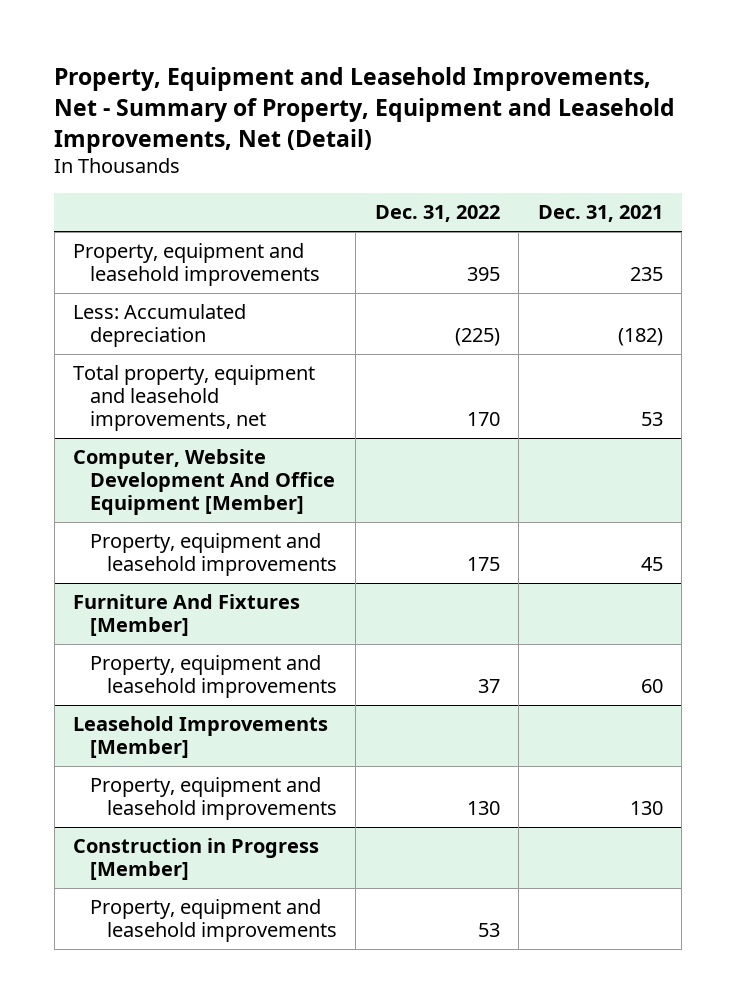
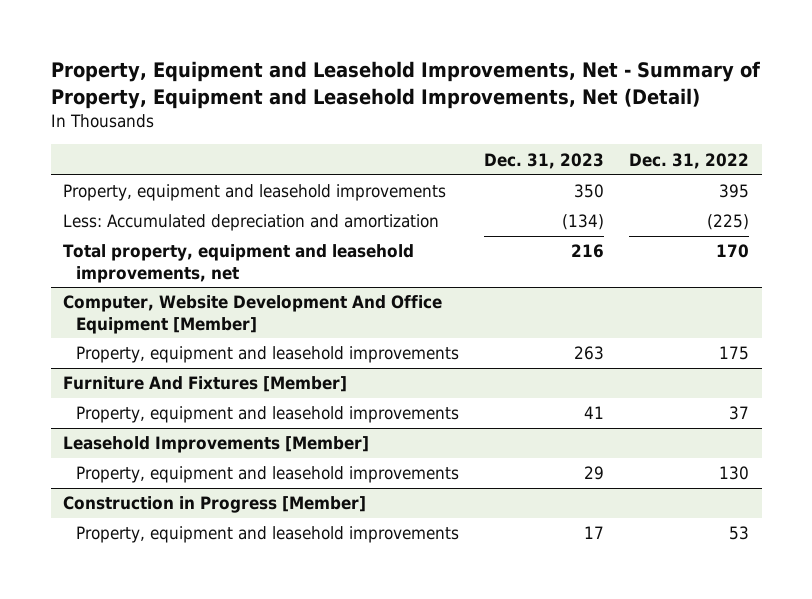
[537,205,663,223] Dec. 31, 2021 -> none
none -> [483,152,604,169] Dec. 31, 2023
[73,304,247,348] Less: Accumulated depreciation -> [63,214,440,232] Less: Accumulated depreciation and amortization

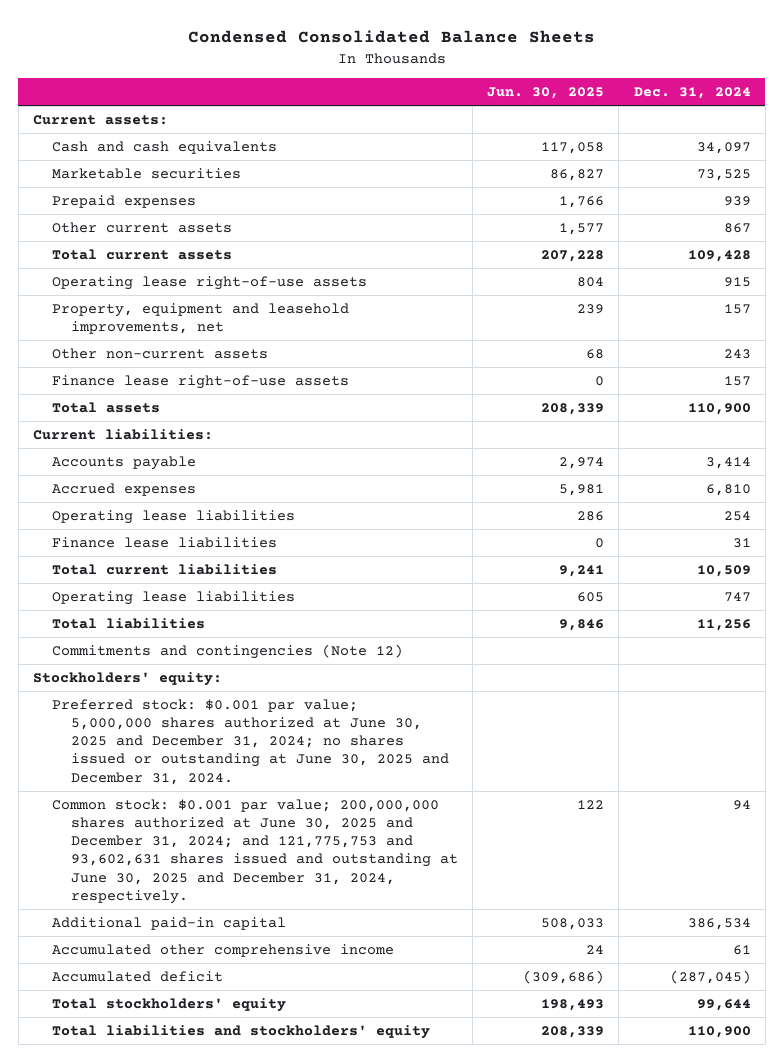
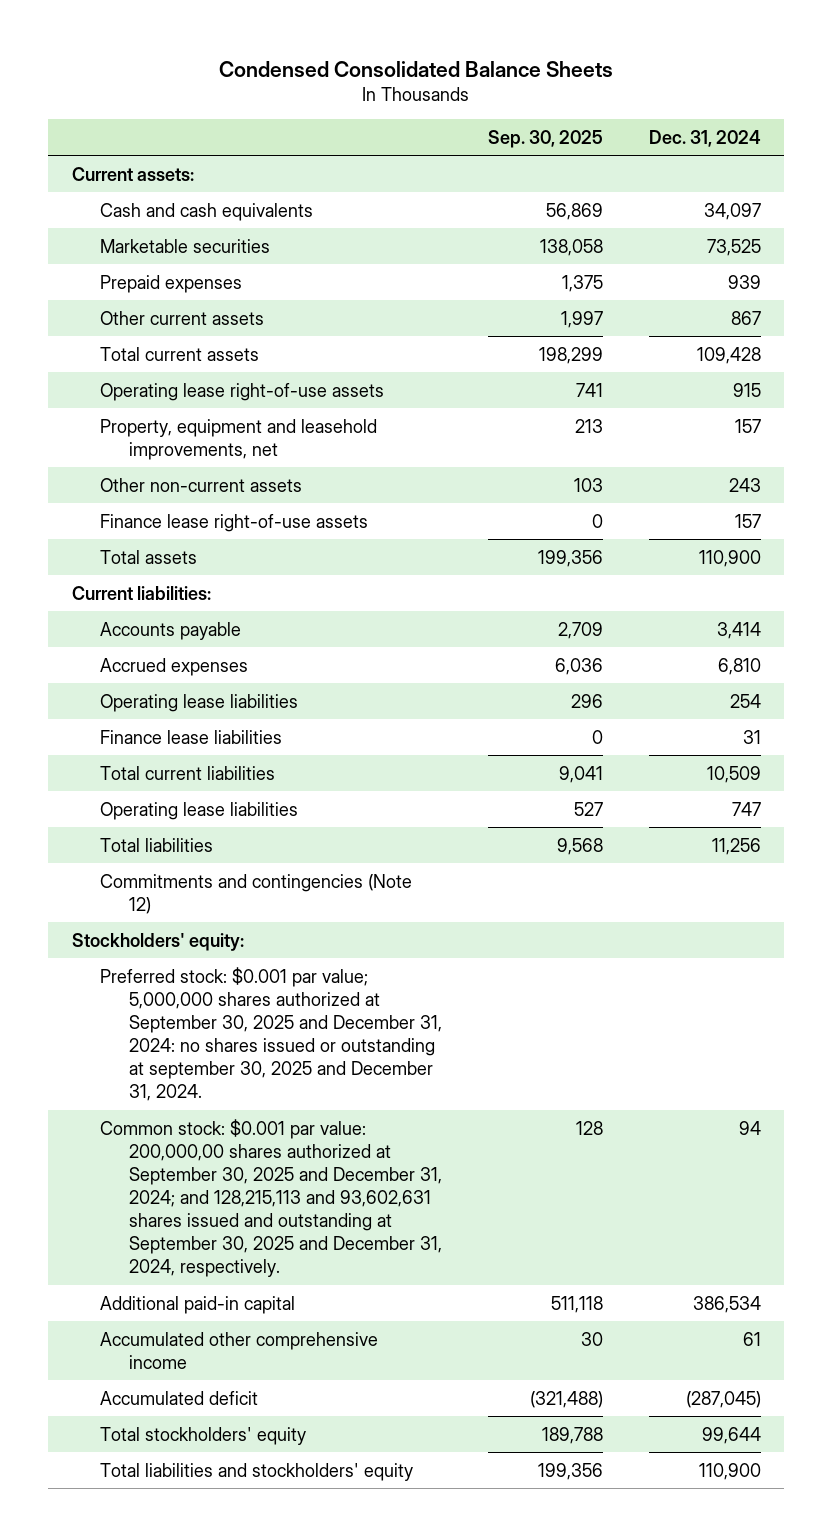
[487,86,605,99] Jun. 30, 2025 -> none
none -> [487,129,603,148] Sep. 30, 2025
[51,699,449,785] Preferred stock: $0.001 par value; 5,000,000 shares authorized at June 30, 2025 and December 31, 2024; no shares issued or outstanding at June 30, 2025 and December 31, 2024. -> [100,966,442,1102] Preferred stock: $0.001 par value; 5,000,000 shares authorized at September 30, 2025 and December 31, 2024: no shares issued or outstanding at september 30, 2025 and December 31, 2024.
[51,799,458,904] Common stock: $0.001 par value; 200,000,000 shares authorized at June 30, 2025 and December 31, 2024; and 121,775,753 and 93,602,631 shares issued and outstanding at June 30, 2025 and December 31, 2024, respectively. -> [100,1118,442,1278] Common stock: $0.001 par value: 200,000,00 shares authorized at September 30, 2025 and December 31, 2024; and 128,215,113 and 93,602,631 shares issued and outstanding at September 30, 2025 and December 31, 2024, respectively.

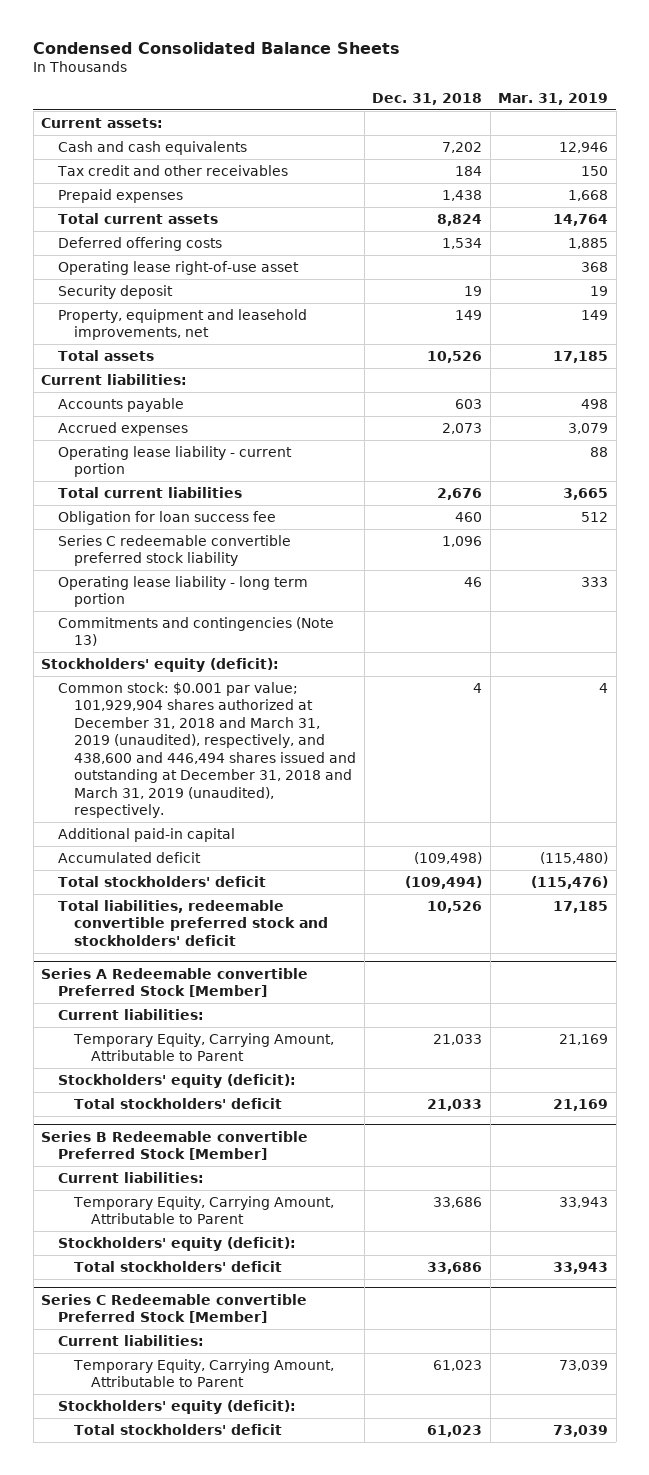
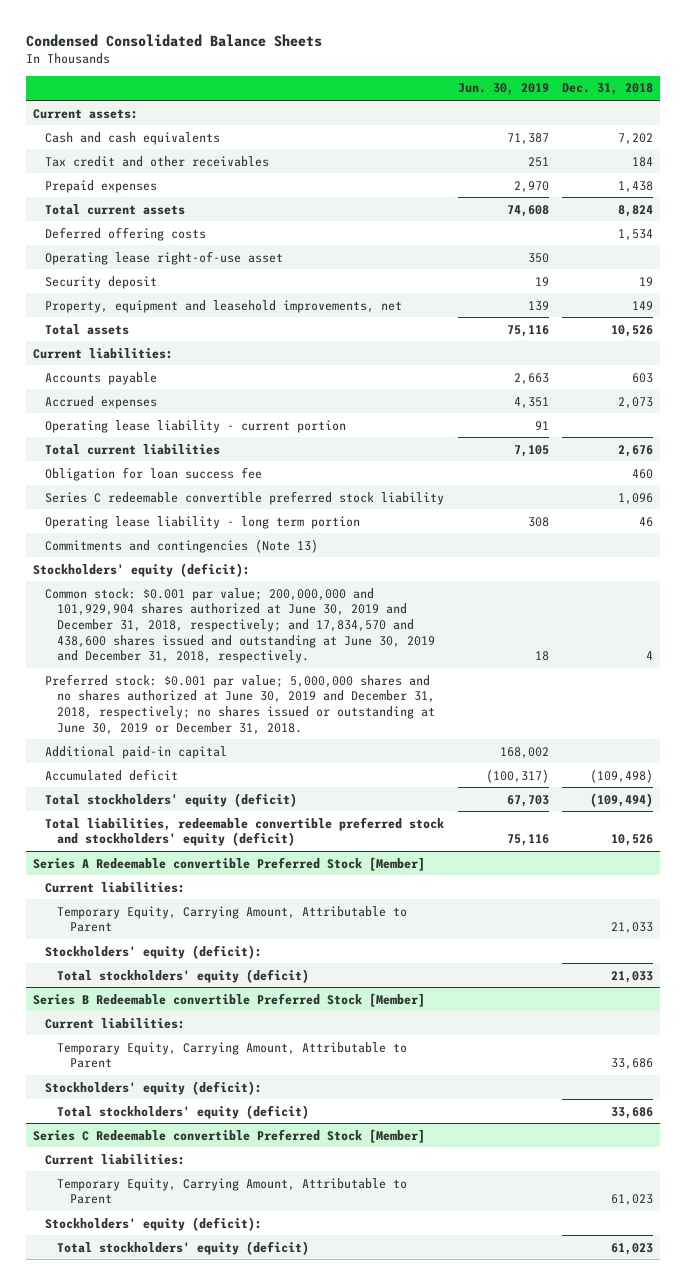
[498,92,609,105] Mar. 31, 2019 -> none
none -> [457,83,549,96] Jun. 30, 2019
[57,681,357,819] Common stock: $0.001 par value; 101,929,904 shares authorized at December 31, 2018 and March 31, 2019 (unaudited), respectively, and 438,600 and 446,494 shares issued and outstanding at December 31, 2018 and March 31, 2019 (unaudited), respectively. -> [45,587,436,664] Common stock: $0.001 par value; 200,000,000 and 101,929,904 shares authorized at June 30, 2019 and December 31, 2018, respectively; and 17,834,570 and 438,600 shares issued and outstanding at June 30, 2019 and December 31, 2018, respectively.
none -> [45,673,436,735] Preferred stock: $0.001 par value; 5,000,000 shares and no shares authorized at June 30, 2019 and December 31, 2018, respectively; no shares issued or outstanding at June 30, 2019 or December 31, 2018.
[57,875,266,887] Total stockholders' deficit -> [45,792,298,807] Total stockholders' equity (deficit)
[57,899,329,946] Total liabilities, redeemable convertible preferred stock and stockholders' deficit -> [45,816,445,847] Total liabilities, redeemable convertible preferred stock and stockholders' equity (deficit)
[74,1097,283,1109] Total stockholders' deficit -> [57,968,310,983] Total stockholders' equity (deficit)
[74,1260,283,1272] Total stockholders' deficit -> [57,1104,310,1119] Total stockholders' equity (deficit)
[74,1423,283,1435] Total stockholders' deficit -> [57,1240,310,1255] Total stockholders' equity (deficit)

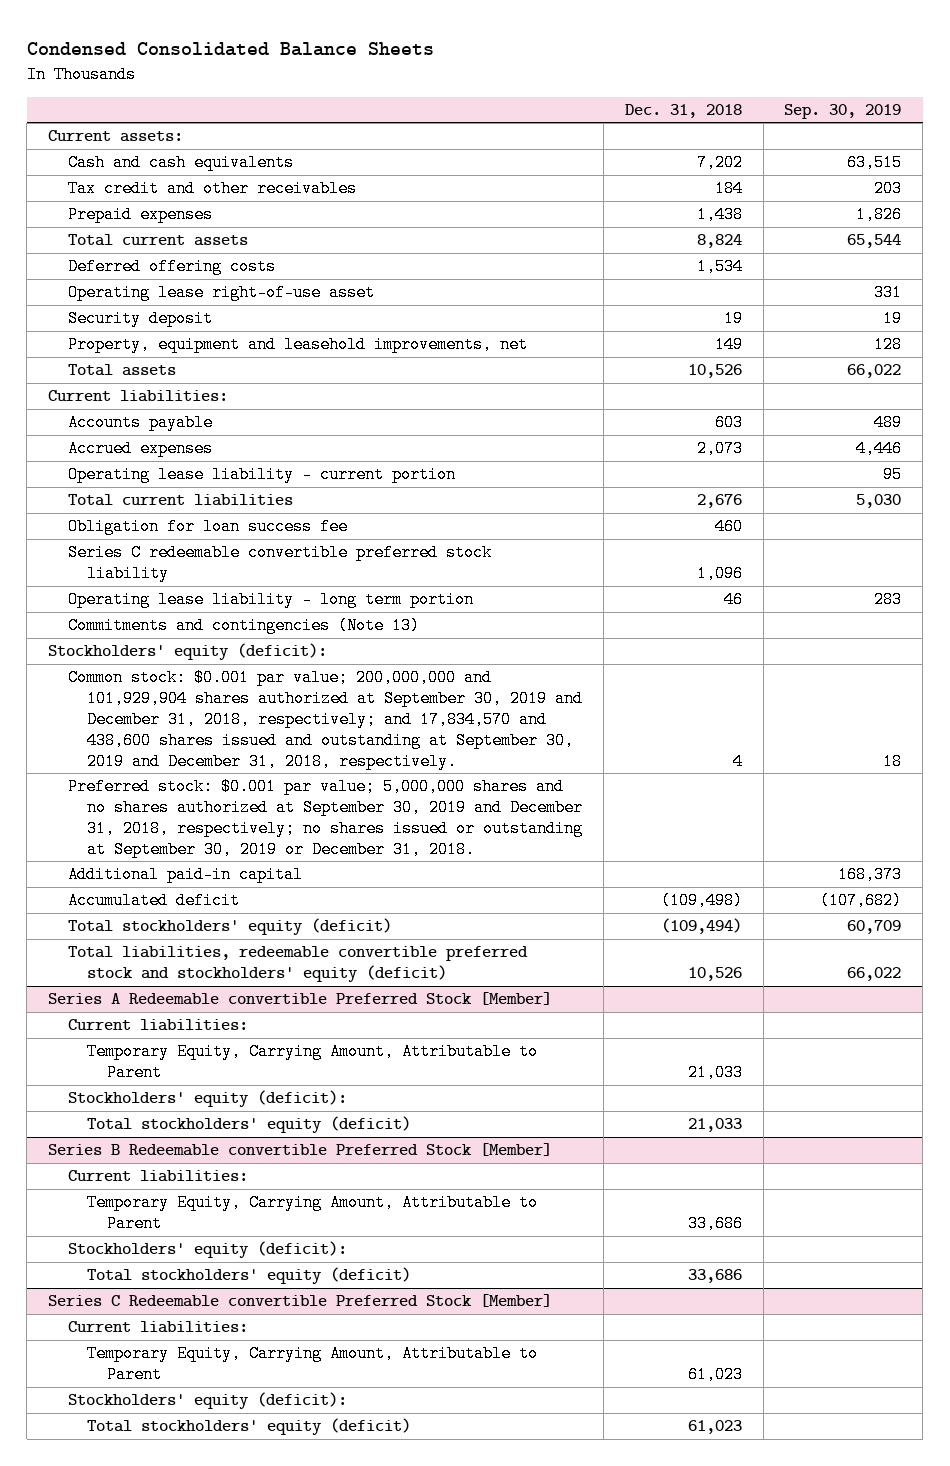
[457,83,549,96] Jun. 30, 2019 -> none
none -> [784,104,902,120] Sep. 30, 2019
[45,587,436,664] Common stock: $0.001 par value; 200,000,000 and 101,929,904 shares authorized at June 30, 2019 and December 31, 2018, respectively; and 17,834,570 and 438,600 shares issued and outstanding at June 30, 2019 and December 31, 2018, respectively. -> [67,669,584,770] Common stock: $0.001 par value; 200,000,000 and 101,929,904 shares authorized at September 30, 2019 and December 31, 2018, respectively; and 17,834,570 and 438,600 shares issued and outstanding at September 30, 2019 and December 31, 2018, respectively.
[45,673,436,735] Preferred stock: $0.001 par value; 5,000,000 shares and no shares authorized at June 30, 2019 and December 31, 2018, respectively; no shares issued or outstanding at June 30, 2019 or December 31, 2018. -> [67,778,584,858] Preferred stock: $0.001 par value; 5,000,000 shares and no shares authorized at September 30, 2019 and December 31, 2018, respectively; no shares issued or outstanding at September 30, 2019 or December 31, 2018.

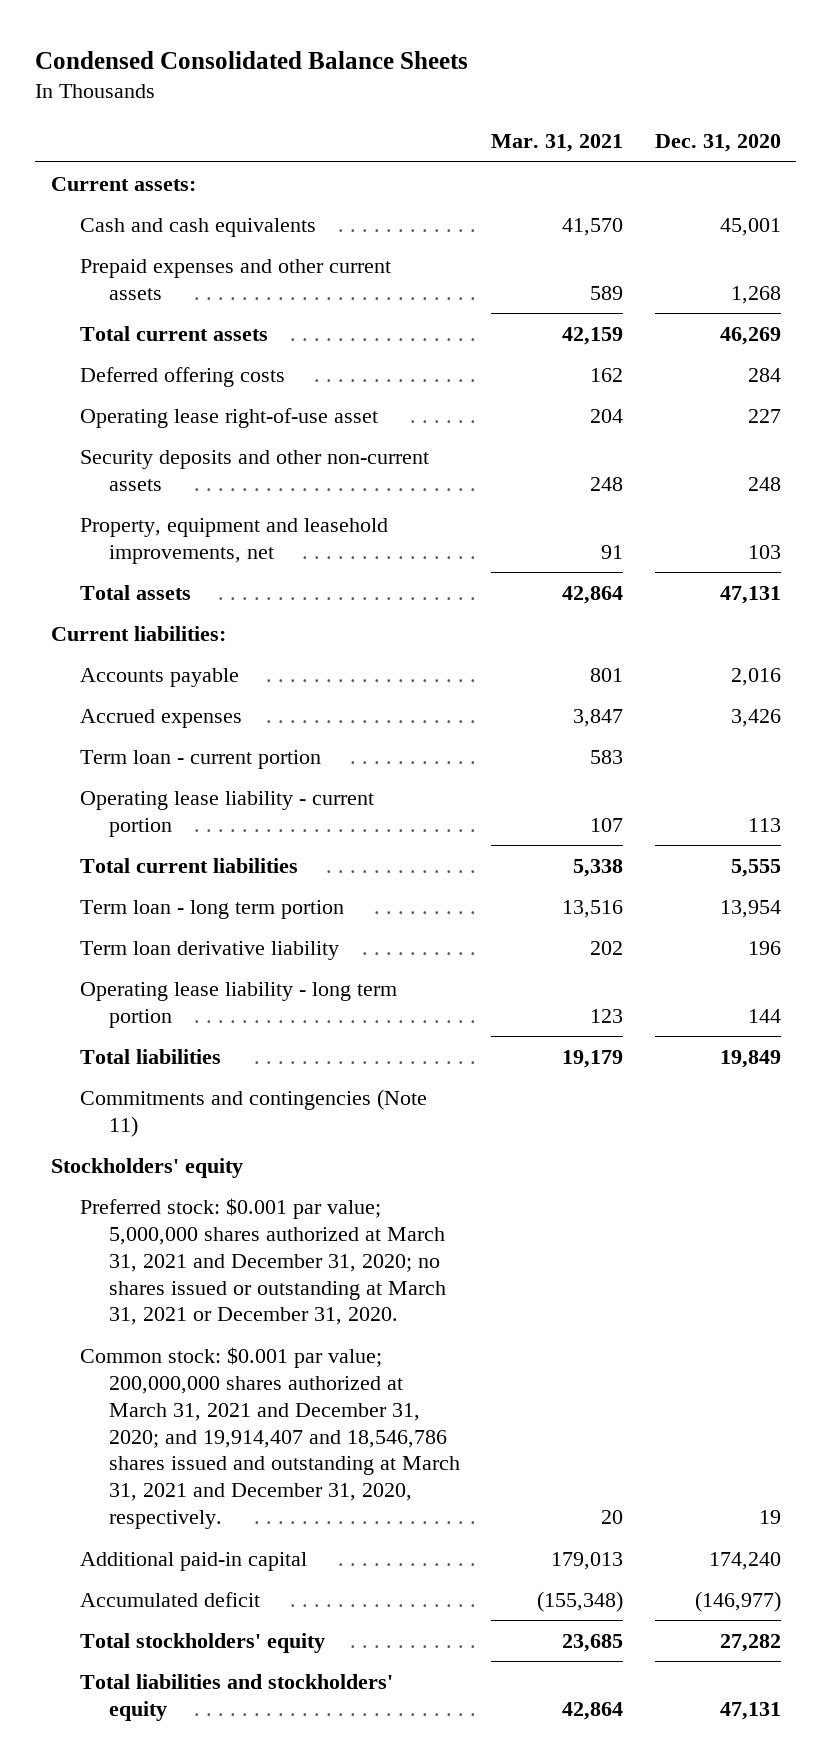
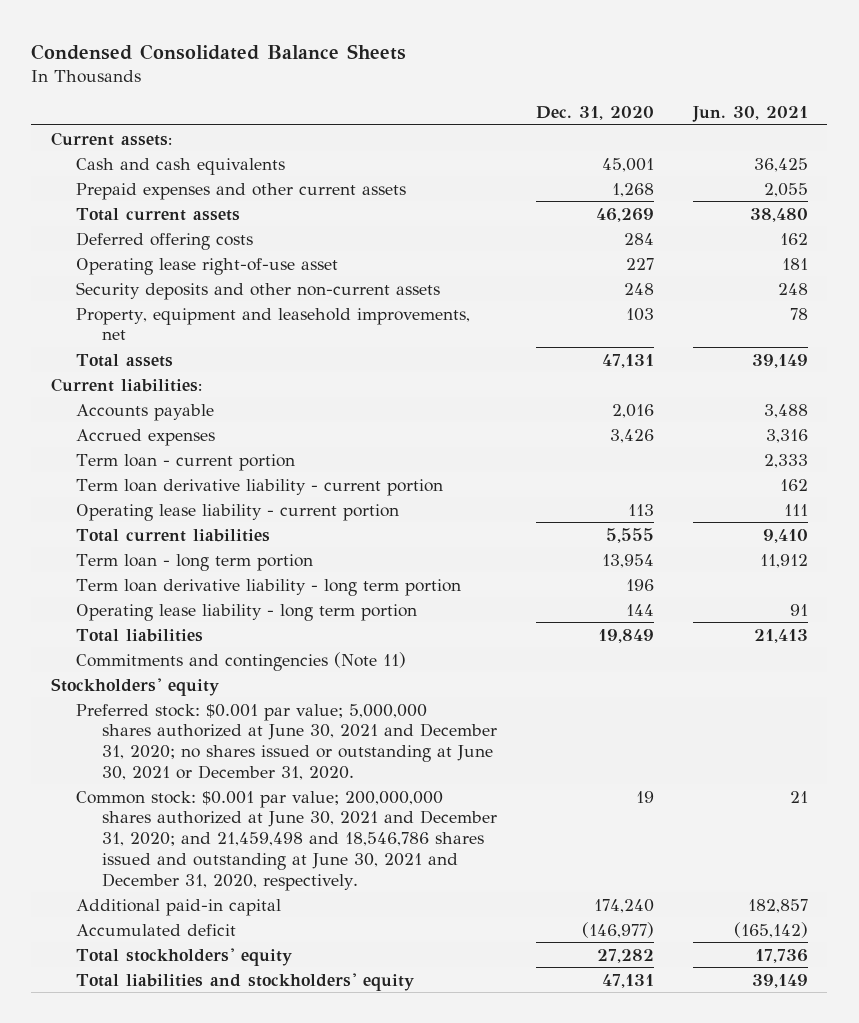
[491,134,624,153] Mar. 31, 2021 -> none
none -> [691,106,808,123] Jun. 30, 2021
none -> [76,478,444,496] Term loan derivative liability - current portion
[79,940,339,960] Term loan derivative liability -> [76,578,462,596] Term loan derivative liability - long term portion
[79,1197,447,1326] Preferred stock: $0.001 par value; 5,000,000 shares authorized at March 31, 2021 and December 31, 2020; no shares issued or outstanding at March 31, 2021 or December 31, 2020. -> [76,703,497,780] Preferred stock: $0.001 par value; 5,000,000 shares authorized at June 30, 2021 and December 31, 2020; no shares issued or outstanding at June 30, 2021 or December 31, 2020.
[79,1346,461,1530] Common stock: $0.001 par value; 200,000,000 shares authorized at March 31, 2021 and December 31, 2020; and 19,914,407 and 18,546,786 shares issued and outstanding at March 31, 2021 and December 31, 2020, respectively. -> [76,790,497,891] Common stock: $0.001 par value; 200,000,000 shares authorized at June 30, 2021 and December 31, 2020; and 21,459,498 and 18,546,786 shares issued and outstanding at June 30, 2021 and December 31, 2020, respectively.

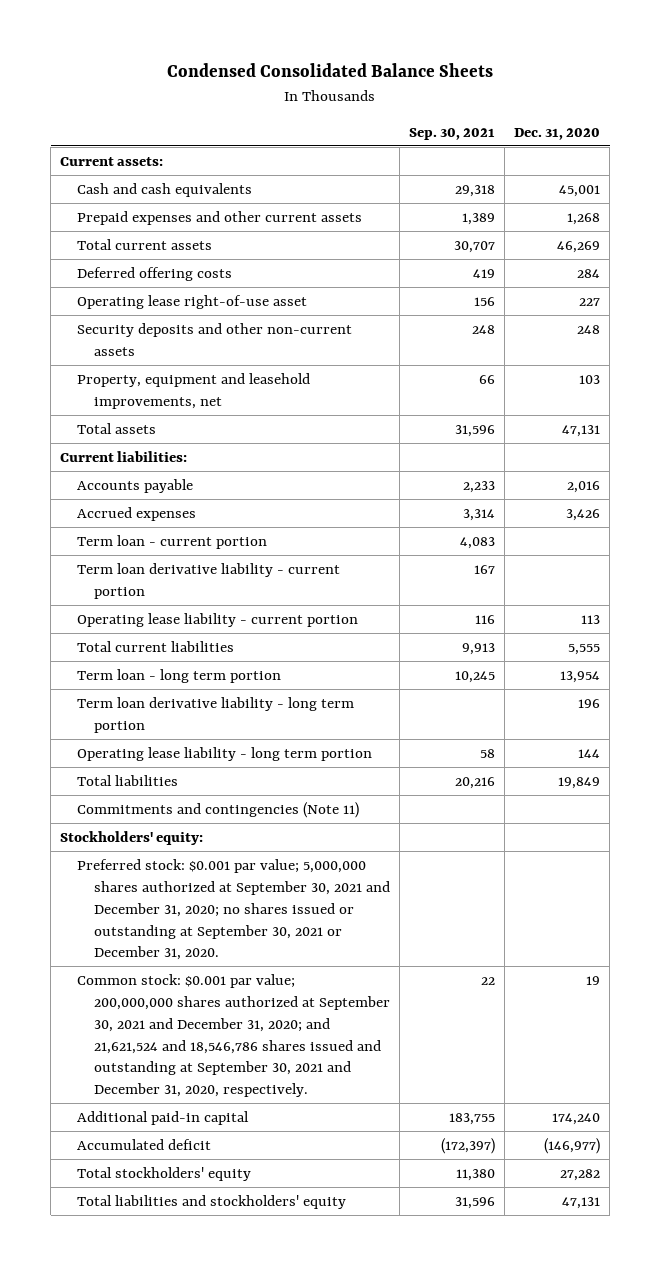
[691,106,808,123] Jun. 30, 2021 -> none
none -> [409,127,496,140] Sep. 30, 2021
[50,677,219,696] Stockholders' equity -> [60,830,204,845] Stockholders' equity:
[76,703,497,780] Preferred stock: $0.001 par value; 5,000,000 shares authorized at June 30, 2021 and December 31, 2020; no shares issued or outstanding at June 30, 2021 or December 31, 2020. -> [76,858,390,961] Preferred stock: $0.001 par value; 5,000,000 shares authorized at September 30, 2021 and December 31, 2020; no shares issued or outstanding at September 30, 2021 or December 31, 2020.
[76,790,497,891] Common stock: $0.001 par value; 200,000,000 shares authorized at June 30, 2021 and December 31, 2020; and 21,459,498 and 18,546,786 shares issued and outstanding at June 30, 2021 and December 31, 2020, respectively. -> [76,973,390,1098] Common stock: $0.001 par value; 200,000,000 shares authorized at September 30, 2021 and December 31, 2020; and 21,621,524 and 18,546,786 shares issued and outstanding at September 30, 2021 and December 31, 2020, respectively.

